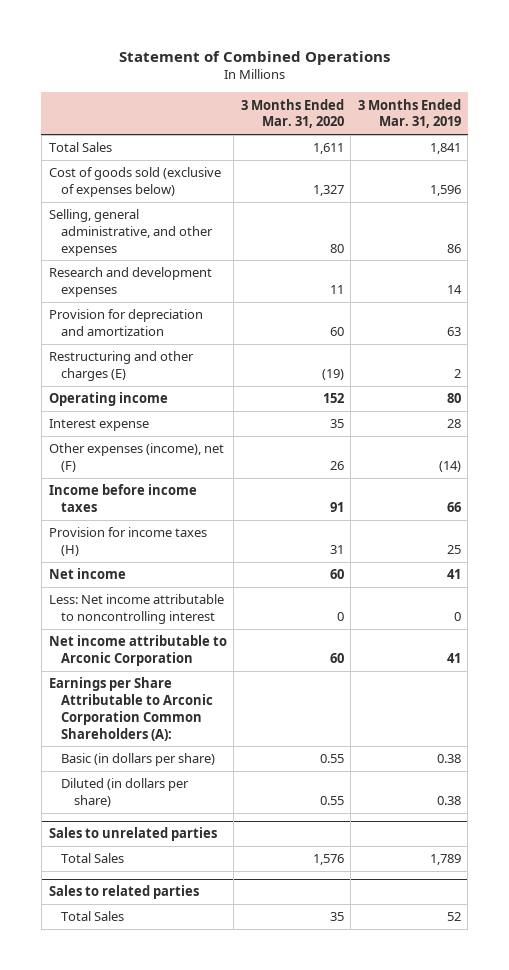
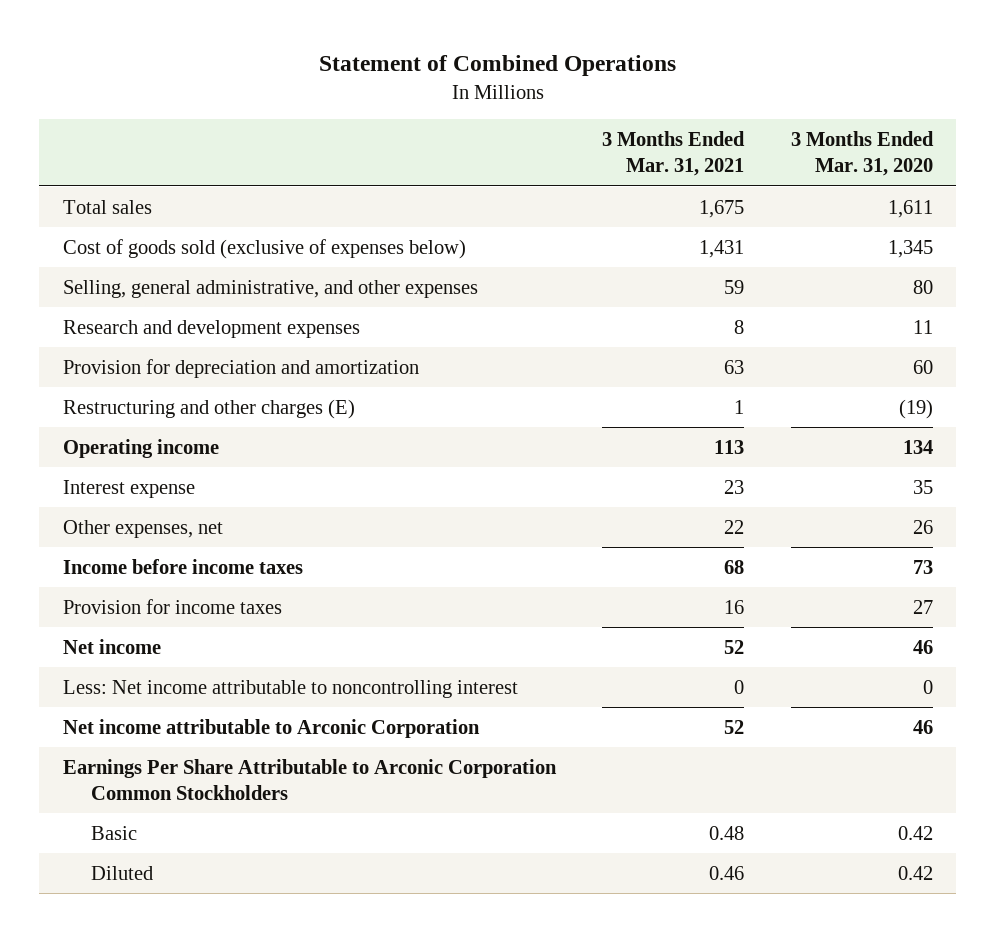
[357,98,461,129] 3 Months Ended Mar. 31, 2019 -> none
none -> [602,131,746,177] 3 Months Ended Mar. 31, 2021
[48,142,112,153] Total Sales -> [62,199,152,214] Total sales
[312,184,344,196] 1,327 -> [888,239,934,258] 1,345
[322,393,344,404] 152 -> [903,439,934,454] 134
[48,443,224,472] Other expenses (income), net (F) -> [62,519,223,538] Other expenses, net
[329,501,344,512] 91 -> [913,559,934,574] 73
[48,527,207,556] Provision for income taxes (H) -> [62,598,282,614] Provision for income taxes
[329,544,344,554] 31 -> [913,599,934,614] 27
[329,569,344,580] 60 -> [913,639,934,654] 46
[48,827,217,842] Sales to unrelated parties -> none
[61,853,125,864] Total Sales -> none
[48,885,199,900] Sales to related parties -> none
[61,911,125,922] Total Sales -> none
[329,652,344,663] 60 -> [913,719,934,734] 46
[48,677,214,741] Earnings per Share Attributable to Arconic Corporation Common Shareholders (A): -> [62,758,557,800] Earnings Per Share Attributable to Arconic Corporation Common Stockholders
[61,753,216,767] Basic (in dollars per share) -> [91,825,138,840] Basic
[319,754,344,764] 0.55 -> [898,825,934,840] 0.42
[61,778,190,807] Diluted (in dollars per share) -> [91,865,154,880] Diluted
[319,795,344,805] 0.55 -> [898,865,934,880] 0.42

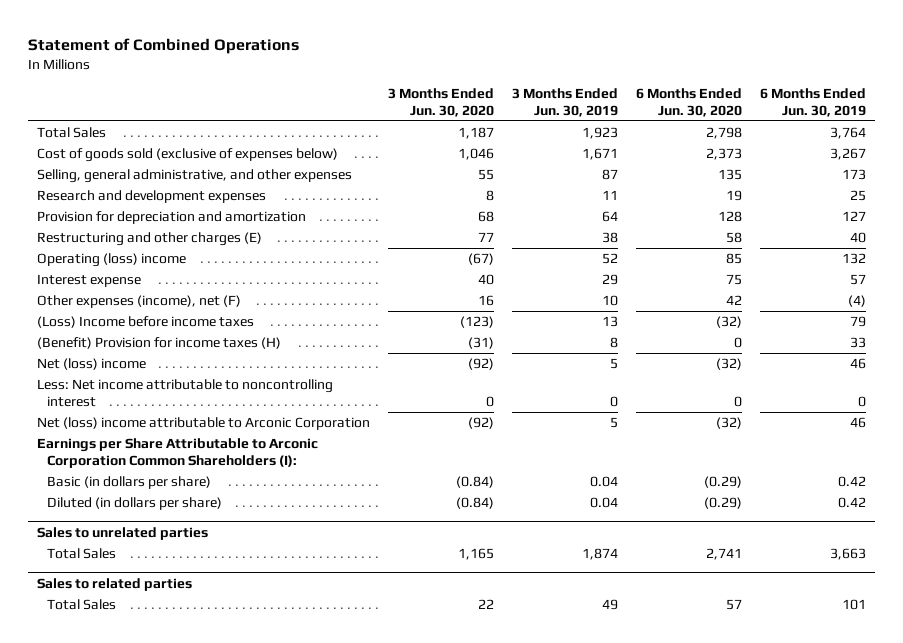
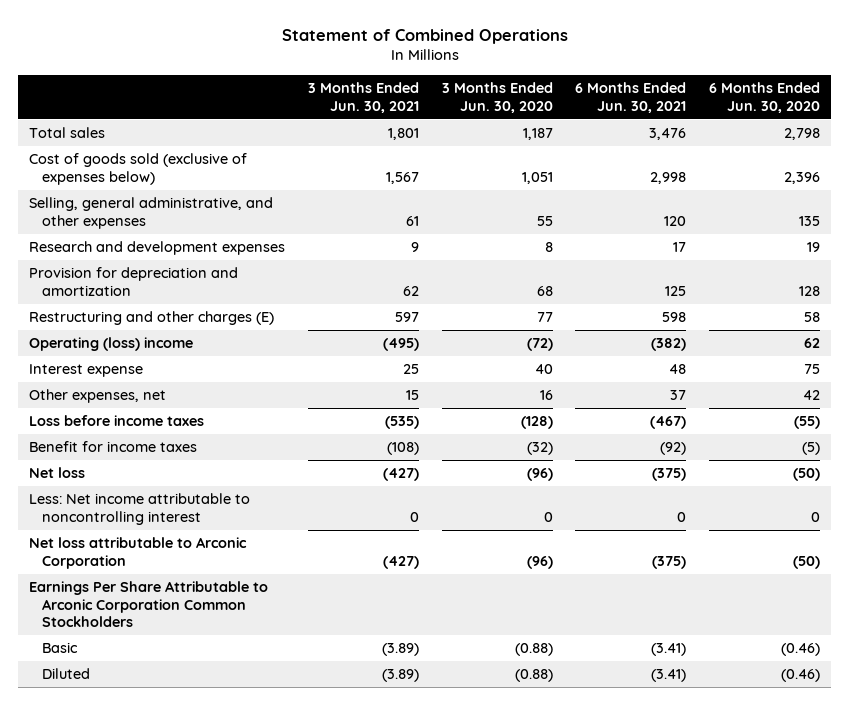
[512,88,619,117] 3 Months Ended Jun. 30, 2019 -> none
[760,88,867,117] 6 Months Ended Jun. 30, 2019 -> none
none -> [308,82,420,113] 3 Months Ended Jun. 30, 2021
none -> [575,82,687,113] 6 Months Ended Jun. 30, 2021
[37,127,107,139] Total Sales -> [29,127,106,139] Total sales
[458,148,495,161] 1,046 -> [521,171,553,184] 1,051
[706,148,743,161] 2,373 -> [784,171,821,184] 2,396
[468,253,495,266] (67) -> [526,338,553,352] (72)
[726,253,743,265] 85 -> [804,338,821,349] 62
[37,295,242,309] Other expenses (income), net (F) -> [29,389,167,404] Other expenses, net
[37,316,255,329] (Loss) Income before income taxes -> [29,415,205,427] Loss before income taxes
[460,316,495,329] (123) -> [520,416,553,430] (128)
[716,316,743,329] (32) -> [794,416,821,430] (55)
[37,337,282,350] (Benefit) Provision for income taxes (H) -> [29,441,198,453] Benefit for income taxes
[468,337,495,350] (31) -> [526,442,553,456] (32)
[734,337,743,349] 0 -> [802,442,821,456] (5)
[37,358,147,371] Net (loss) income -> [29,467,86,479] Net loss
[468,358,495,371] (92) -> [526,468,553,482] (96)
[716,358,743,371] (32) -> [793,468,821,482] (50)
[37,526,209,540] Sales to unrelated parties -> none
[47,548,117,560] Total Sales -> none
[37,577,193,591] Sales to related parties -> none
[47,599,117,611] Total Sales -> none
[37,417,371,431] Net (loss) income attributable to Arconic Corporation -> [29,537,248,569] Net loss attributable to Arconic Corporation
[468,417,495,430] (92) -> [526,555,553,569] (96)
[716,417,743,430] (32) -> [793,555,821,569] (50)
[37,438,319,468] Earnings per Share Attributable to Arconic Corporation Common Shareholders (I): -> [29,581,269,628] Earnings Per Share Attributable to Arconic Corporation Common Stockholders
[47,476,212,490] Basic (in dollars per share) -> [41,642,78,654] Basic
[456,476,495,489] (0.84) -> [514,643,553,657] (0.88)
[704,476,743,489] (0.29) -> [781,643,821,657] (0.46)
[47,497,223,511] Diluted (in dollars per share) -> [41,668,90,680] Diluted
[456,497,495,510] (0.84) -> [514,669,553,683] (0.88)
[704,497,743,510] (0.29) -> [781,669,821,683] (0.46)

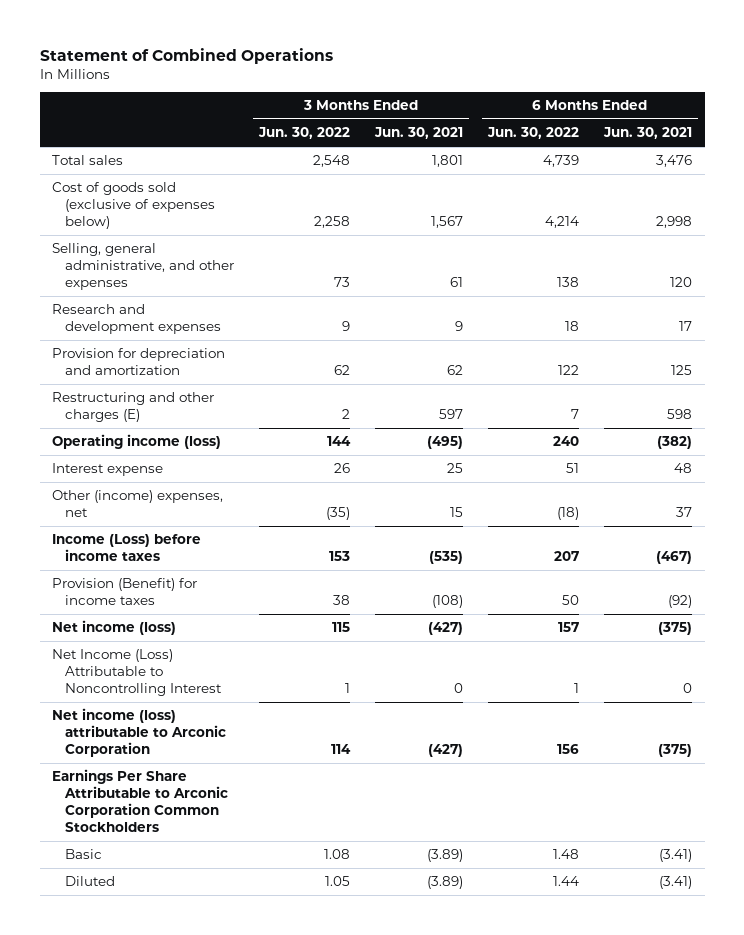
[441,82,553,113] 3 Months Ended Jun. 30, 2020 -> none
[709,82,821,113] 6 Months Ended Jun. 30, 2020 -> none
none -> [257,127,350,140] Jun. 30, 2022
none -> [486,127,579,140] Jun. 30, 2022
[29,337,194,352] Operating (loss) income -> [52,434,222,450] Operating income (loss)
[29,389,167,404] Other expenses, net -> [52,490,224,518] Other (income) expenses, net
[29,415,205,427] Loss before income taxes -> [52,534,202,562] Income (Loss) before income taxes
[29,441,198,453] Benefit for income taxes -> [52,578,198,606] Provision (Benefit) for income taxes
[29,467,86,479] Net loss -> [52,620,177,636] Net income (loss)
[29,493,251,525] Less: Net income attributable to noncontrolling interest -> [52,649,222,697] Net Income (Loss) Attributable to Noncontrolling Interest
[29,537,248,569] Net loss attributable to Arconic Corporation -> [52,708,226,758] Net income (loss) attributable to Arconic Corporation

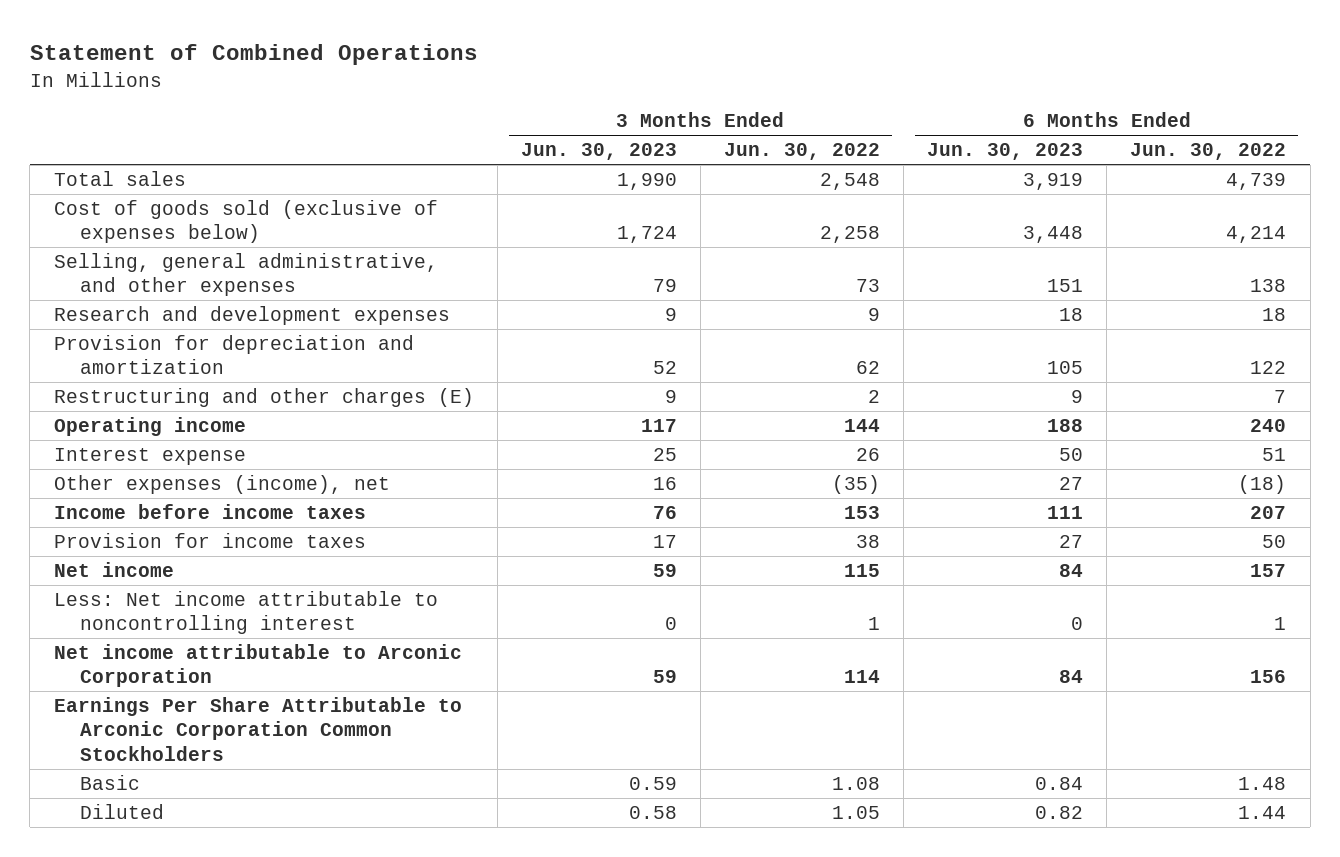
[373,127,463,140] Jun. 30, 2021 -> none
[602,127,692,140] Jun. 30, 2021 -> none
none -> [520,143,677,161] Jun. 30, 2023
none -> [927,143,1084,161] Jun. 30, 2023
[52,434,222,450] Operating income (loss) -> [53,417,246,437] Operating income
[52,490,224,518] Other (income) expenses, net -> [53,475,390,495] Other expenses (income), net
[52,534,202,562] Income (Loss) before income taxes -> [53,504,366,520] Income before income taxes
[52,578,198,606] Provision (Benefit) for income taxes -> [53,533,366,549] Provision for income taxes
[52,620,177,636] Net income (loss) -> [53,562,174,578] Net income
[52,649,222,697] Net Income (Loss) Attributable to Noncontrolling Interest -> [53,591,438,635] Less: Net income attributable to noncontrolling interest
[52,708,226,758] Net income (loss) attributable to Arconic Corporation -> [53,644,462,688] Net income attributable to Arconic Corporation

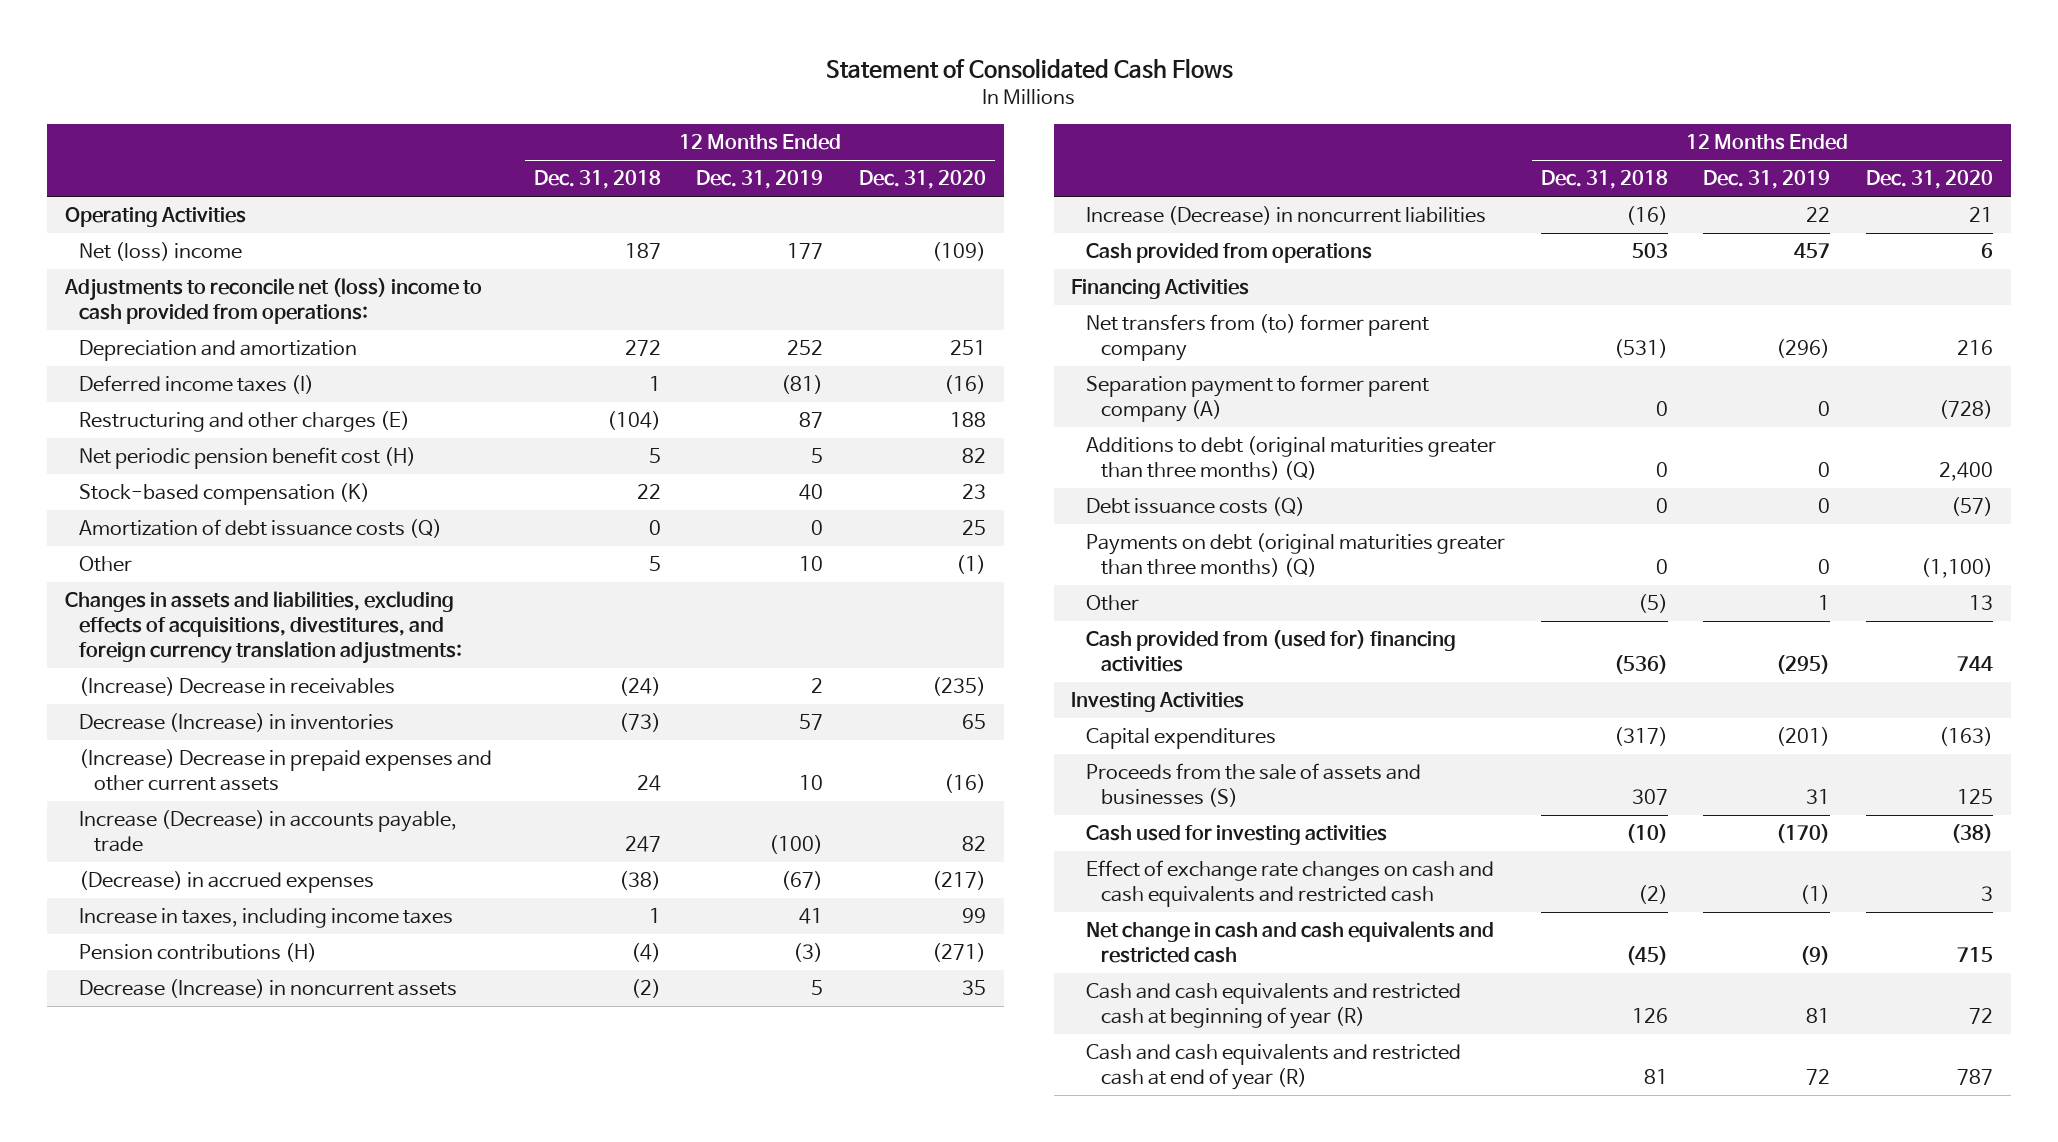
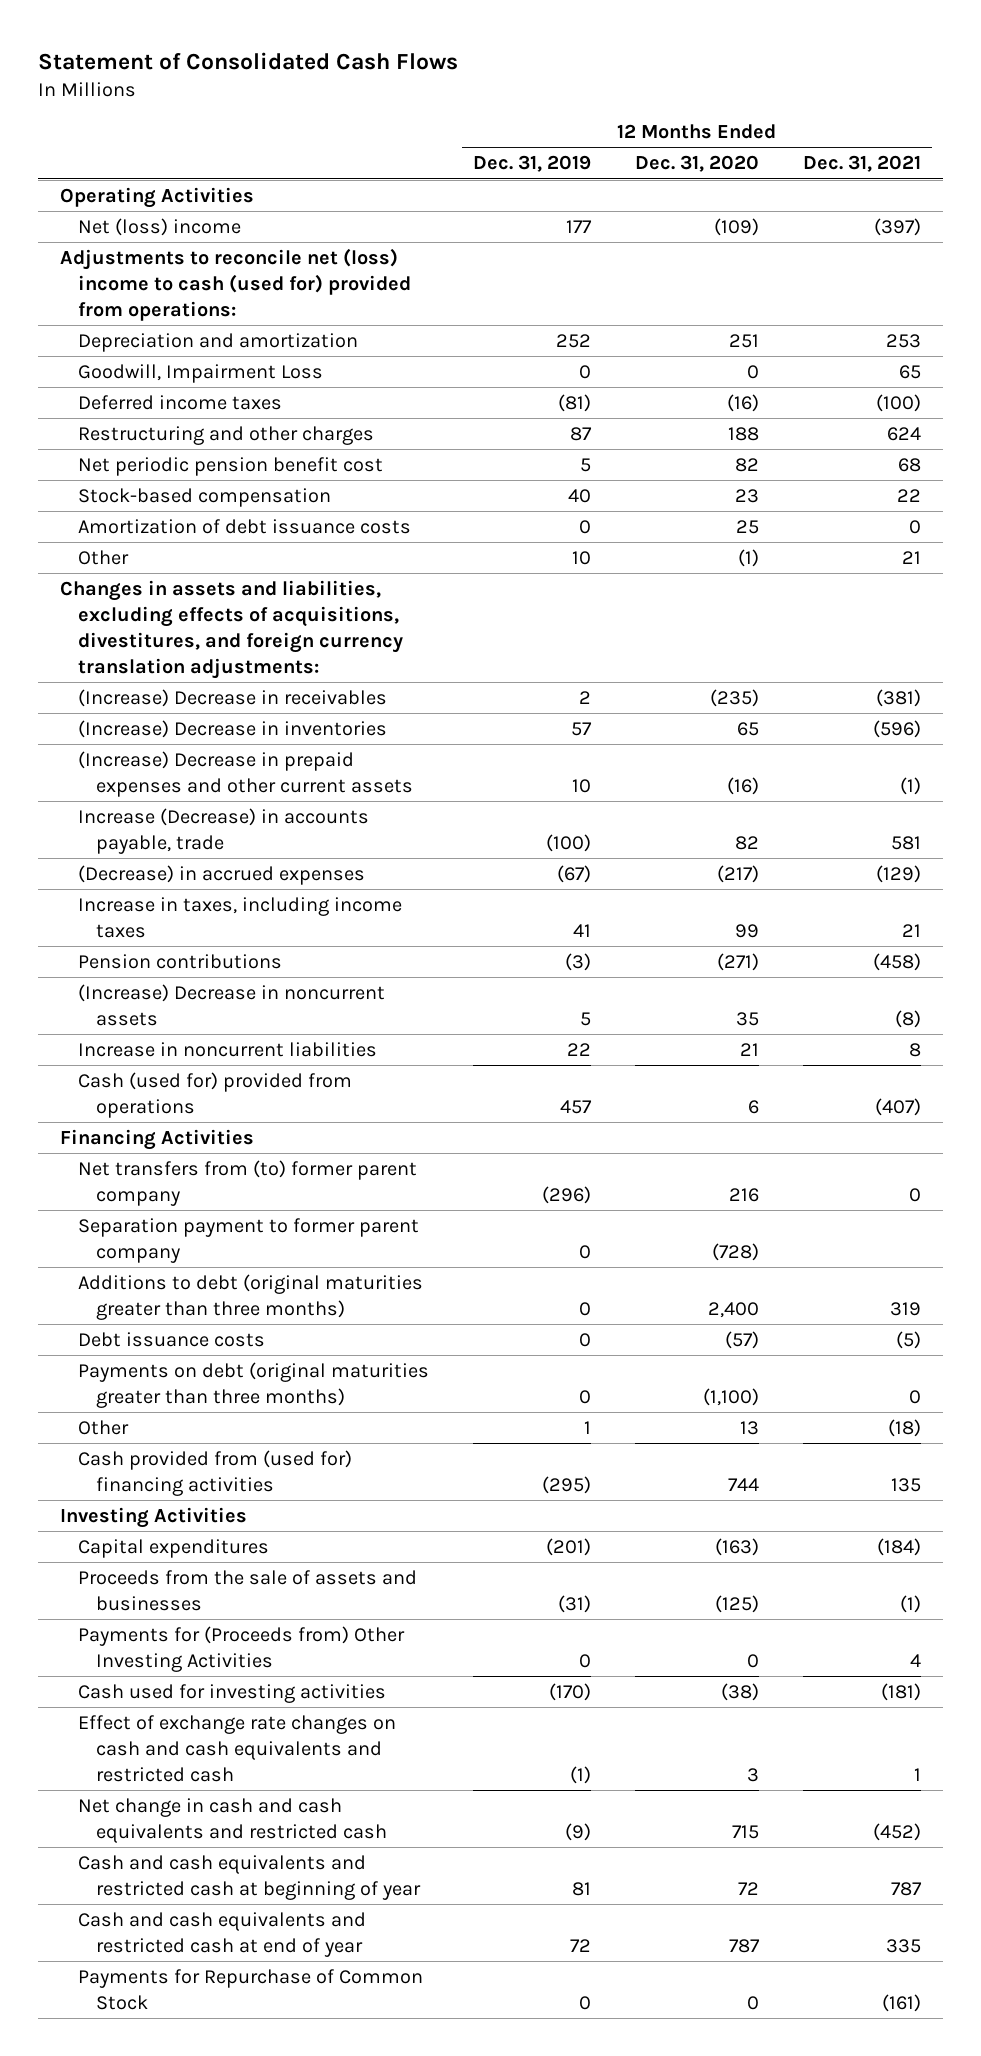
[533,170,661,190] Dec. 31, 2018 -> none
none -> [803,155,922,173] Dec. 31, 2021
[63,278,482,325] Adjustments to reconcile net (loss) income to cash provided from operations: -> [60,247,412,321] Adjustments to reconcile net (loss) income to cash (used for) provided from operations:
none -> [78,363,324,383] Goodwill, Impairment Loss
[79,375,315,395] Deferred income taxes (I) -> [78,394,283,410] Deferred income taxes
[79,411,411,433] Restructuring and other charges (E) -> [78,425,375,445] Restructuring and other charges
[79,447,417,470] Net periodic pension benefit cost (H) -> [78,456,384,476] Net periodic pension benefit cost
[79,483,371,506] Stock-based compensation (K) -> [78,487,332,507] Stock-based compensation
[79,519,443,539] Amortization of debt issuance costs (Q) -> [78,518,412,534] Amortization of debt issuance costs
[79,713,395,733] Decrease (Increase) in inventories -> [78,719,388,738] (Increase) Decrease in inventories
[79,943,318,963] Pension contributions (H) -> [78,953,283,969] Pension contributions
[79,979,458,999] Decrease (Increase) in noncurrent assets -> [78,983,386,1026] (Increase) Decrease in noncurrent assets
[1086,206,1487,226] Increase (Decrease) in noncurrent liabilities -> [78,1041,378,1057] Increase in noncurrent liabilities
[1086,243,1373,264] Cash provided from operations -> [78,1071,353,1118] Cash (used for) provided from operations
[1086,375,1430,423] Separation payment to former parent company (A) -> [78,1217,420,1263] Separation payment to former parent company
[1086,436,1497,481] Additions to debt (original maturities greater than three months) (Q) -> [78,1273,424,1320] Additions to debt (original maturities greater than three months)
[1086,497,1306,517] Debt issuance costs (Q) -> [78,1331,266,1347] Debt issuance costs
[1086,533,1506,578] Payments on debt (original maturities greater than three months) (Q) -> [78,1361,430,1408] Payments on debt (original maturities greater than three months)
[1086,763,1422,808] Proceeds from the sale of assets and businesses (S) -> [78,1569,418,1611] Proceeds from the sale of assets and businesses
[1806,789,1831,805] 31 -> [558,1594,592,1613] (31)
[1957,789,1994,805] 125 -> [715,1594,760,1613] (125)
none -> [78,1625,406,1672] Payments for (Proceeds from) Other Investing Activities
[1086,983,1462,1030] Cash and cash equivalents and restricted cash at beginning of year (R) -> [78,1854,422,1900] Cash and cash equivalents and restricted cash at beginning of year
[1086,1044,1462,1091] Cash and cash equivalents and restricted cash at end of year (R) -> [78,1911,367,1957] Cash and cash equivalents and restricted cash at end of year
none -> [78,1968,424,2010] Payments for Repurchase of Common Stock

